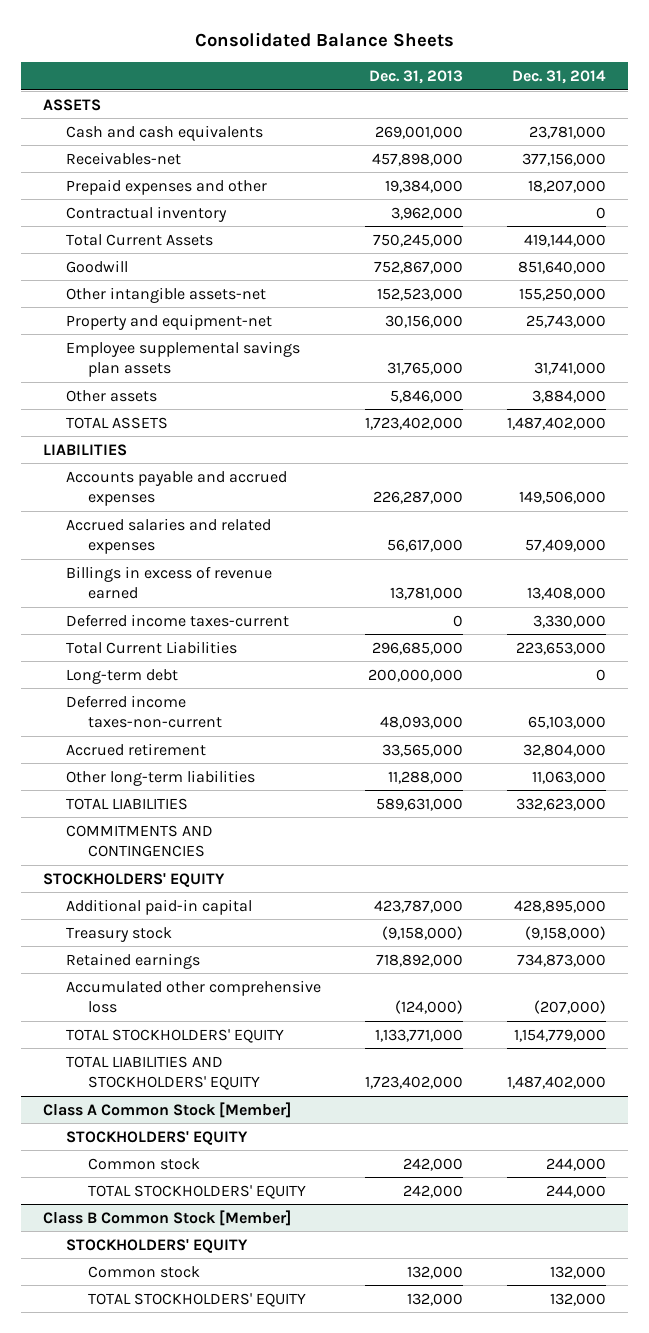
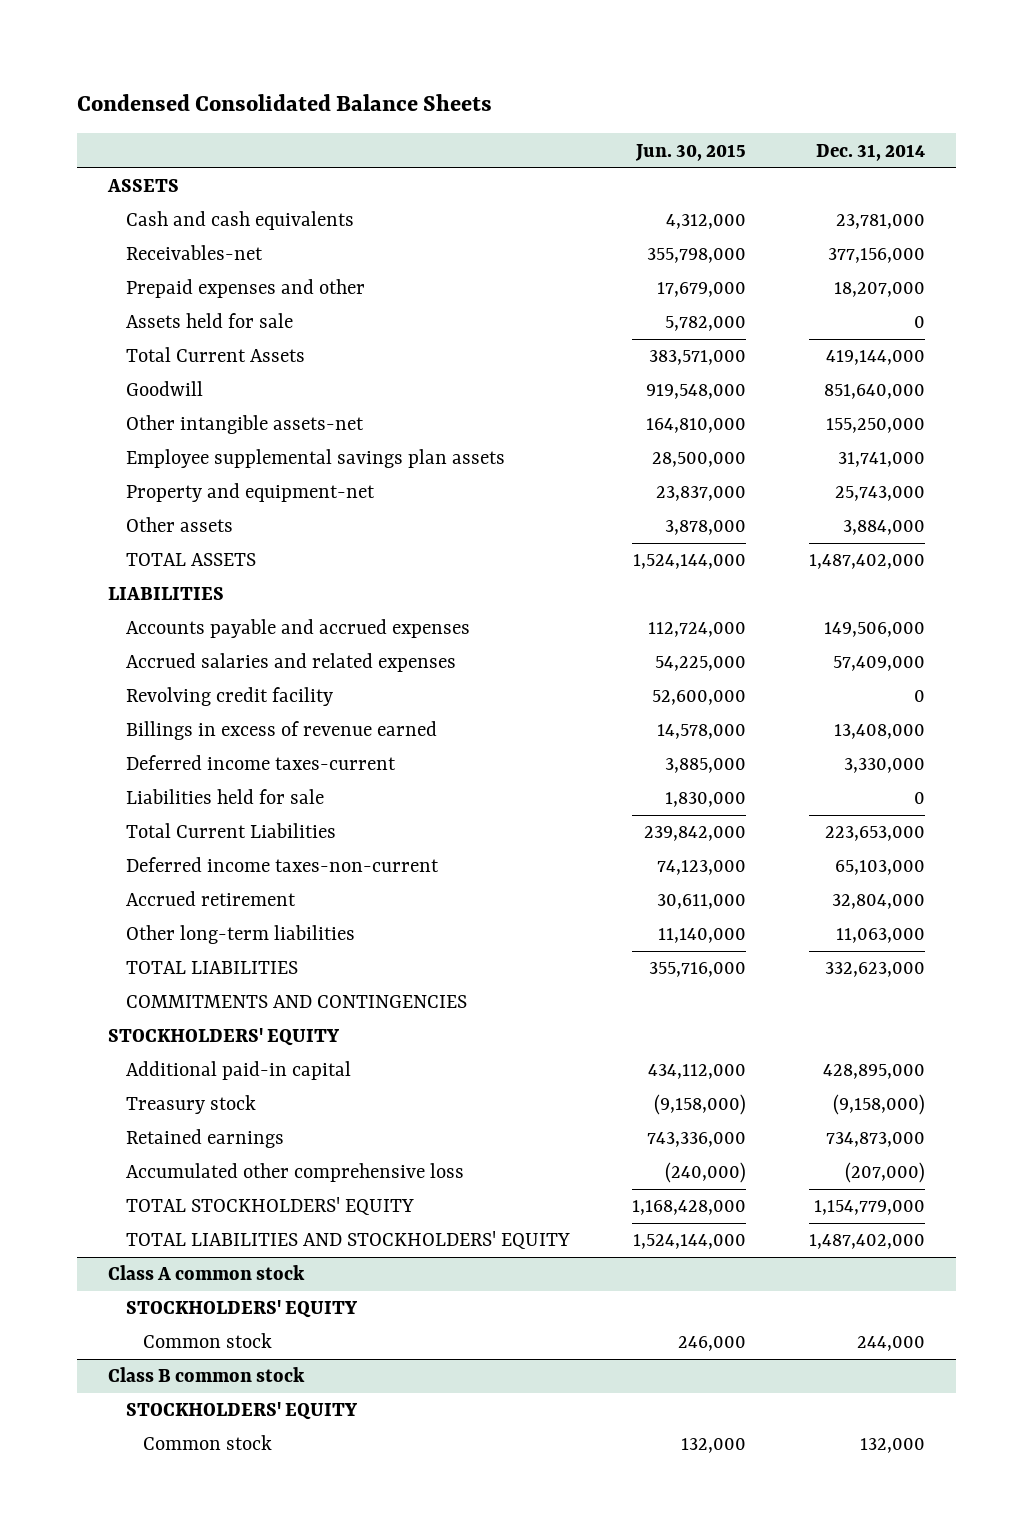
[194,32,454,48] Consolidated Balance Sheets -> [76,94,492,112] Condensed Consolidated Balance Sheets
[368,69,463,84] Dec. 31, 2013 -> none
none -> [635,143,747,161] Jun. 30, 2015
[65,205,227,222] Contractual inventory -> none
none -> [125,313,293,329] Assets held for sale
[65,313,272,330] Property and equipment-net -> [125,483,375,503] Property and equipment-net
none -> [125,687,333,707] Revolving credit facility
none -> [125,789,324,805] Liabilities held for sale
[65,668,178,684] Long-term debt -> none
[43,1101,292,1118] Class A Common Stock [Member] -> [108,1265,306,1281] Class A common stock
[87,1184,306,1199] TOTAL STOCKHOLDERS' EQUITY -> none
[43,1209,292,1226] Class B Common Stock [Member] -> [108,1367,306,1383] Class B common stock
[87,1292,306,1307] TOTAL STOCKHOLDERS' EQUITY -> none

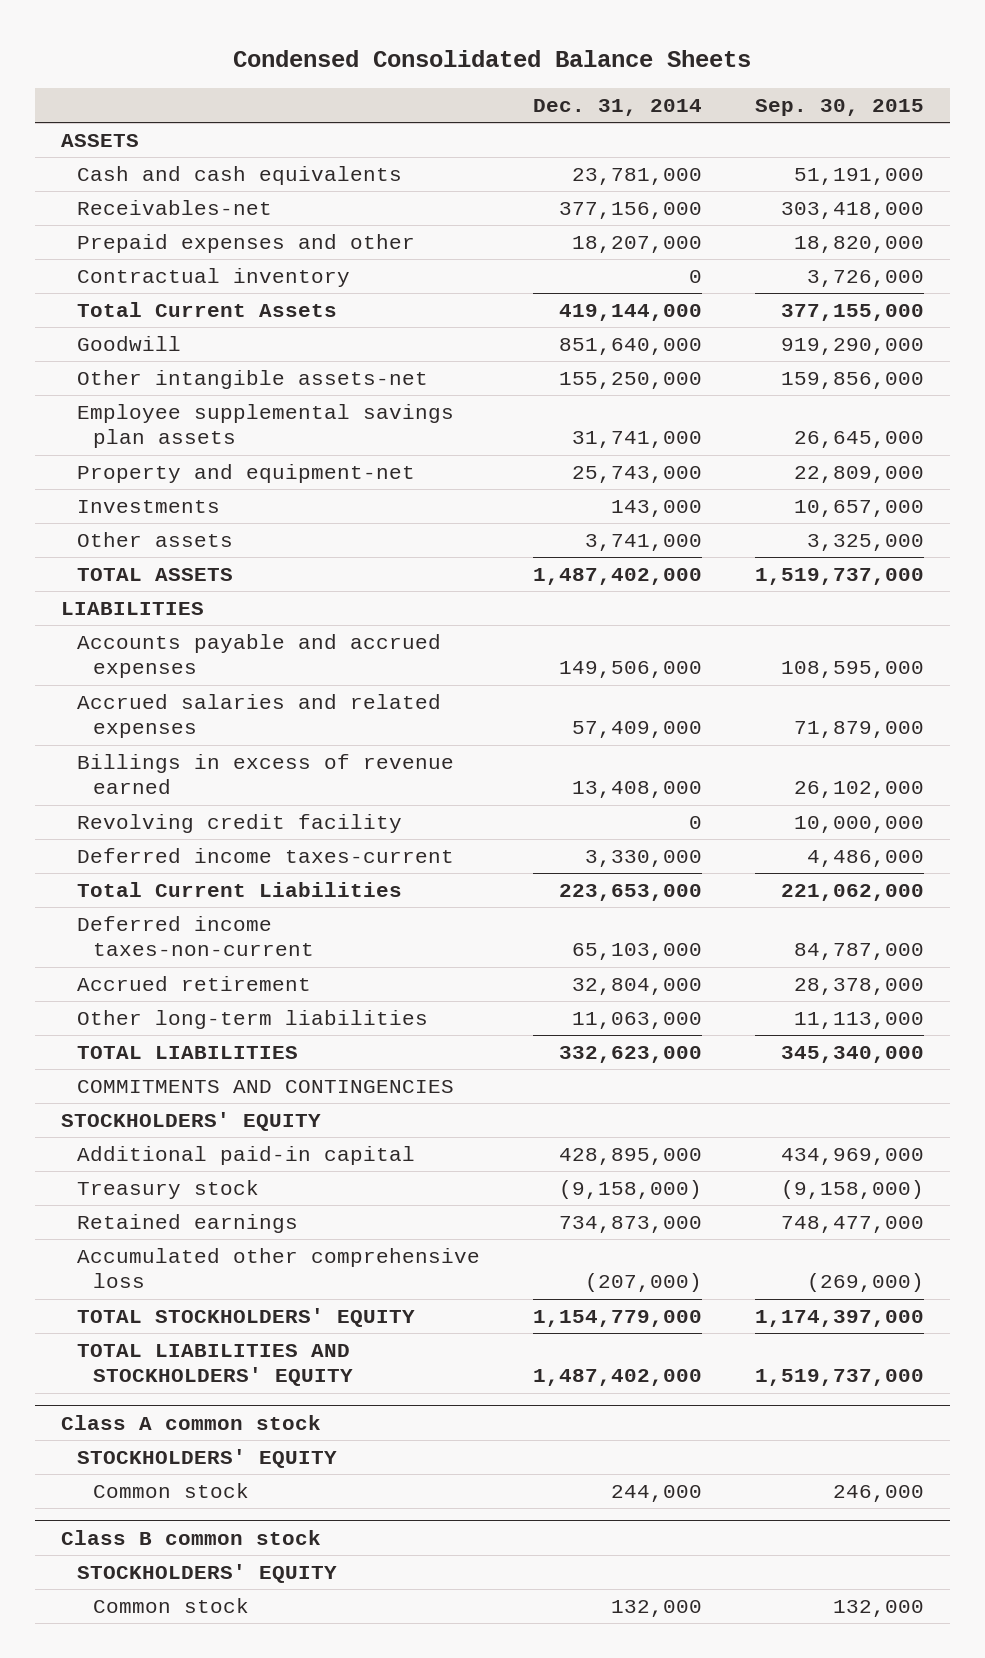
[635,143,747,161] Jun. 30, 2015 -> none
none -> [754,99,924,117] Sep. 30, 2015
[125,313,293,329] Assets held for sale -> none
none -> [76,267,350,287] Contractual inventory
none -> [76,499,220,513] Investments
[842,520,925,536] 3,884,000 -> [584,533,702,551] 3,741,000
[125,687,333,707] Revolving credit facility -> [76,813,402,833] Revolving credit facility
[125,789,324,805] Liabilities held for sale -> none

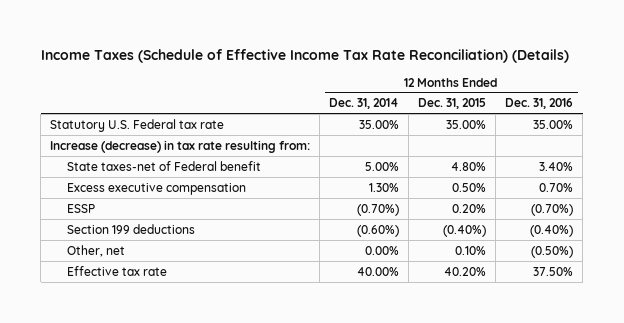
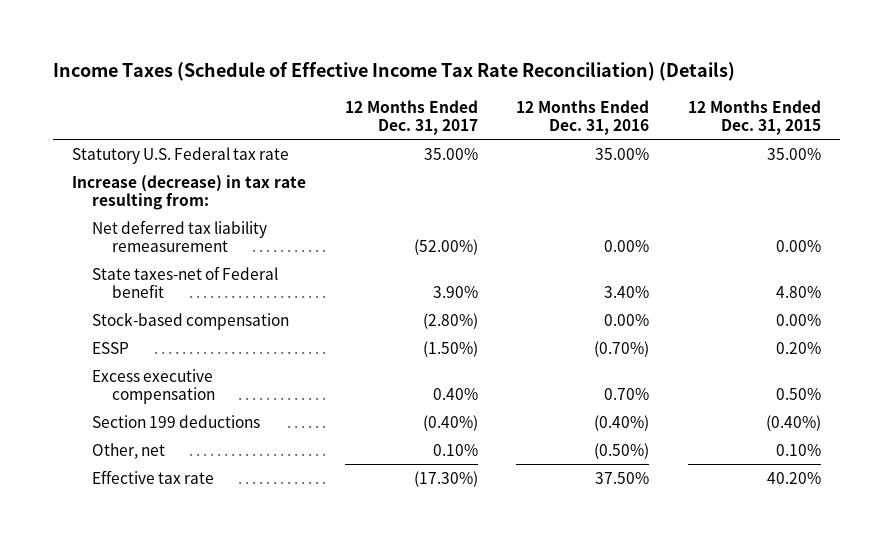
[329,98,400,110] Dec. 31, 2014 -> none
none -> [344,99,478,135] 12 Months Ended Dec. 31, 2017
none -> [92,219,268,252] Net deferred tax liability remeasurement
none -> [92,312,290,330] Stock-based compensation
[66,182,246,195] Excess executive compensation -> [92,368,215,404] Excess executive compensation

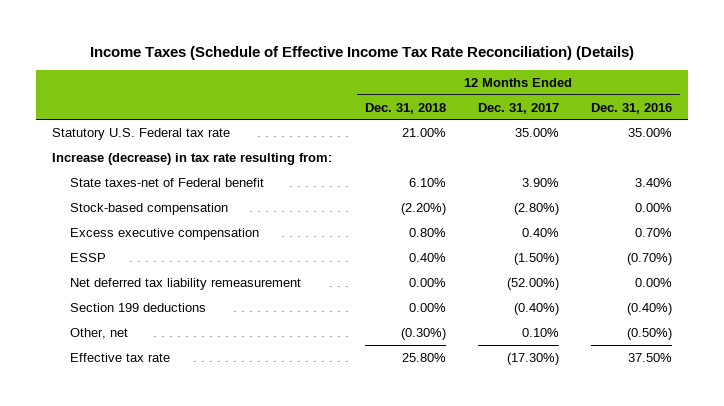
[687,99,821,135] 12 Months Ended Dec. 31, 2015 -> none
none -> [364,102,446,114] Dec. 31, 2018
[92,341,130,354] ESSP -> [69,252,106,262] ESSP
[92,219,268,252] Net deferred tax liability remeasurement -> [69,277,301,290] Net deferred tax liability remeasurement

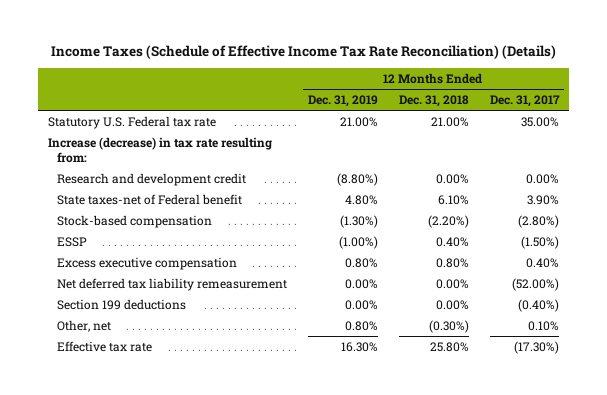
[590,102,672,114] Dec. 31, 2016 -> none
none -> [307,94,378,107] Dec. 31, 2019
none -> [56,172,246,186] Research and development credit
[69,227,259,240] Excess executive compensation -> [56,256,237,270] Excess executive compensation

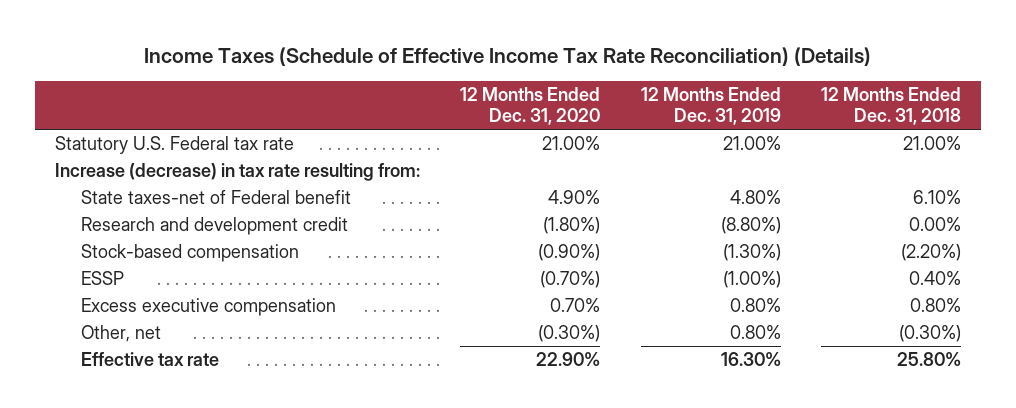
[489,94,560,107] Dec. 31, 2017 -> none
none -> [460,87,601,126] 12 Months Ended Dec. 31, 2020
[56,172,246,186] Research and development credit -> [81,217,349,236] Research and development credit
[56,277,287,291] Net deferred tax liability remeasurement -> none
[56,298,186,310] Section 199 deductions -> none

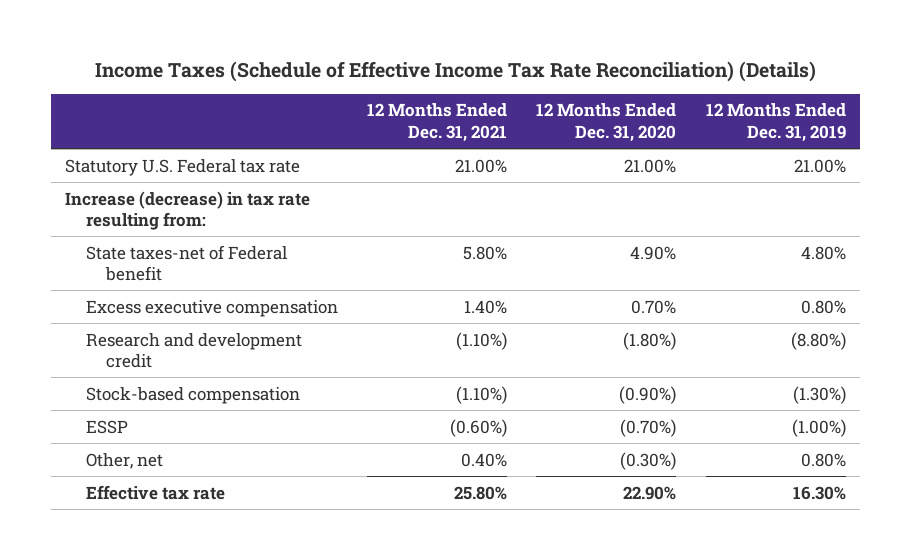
[820,87,961,126] 12 Months Ended Dec. 31, 2018 -> none
none -> [367,103,508,142] 12 Months Ended Dec. 31, 2021
[81,298,337,317] Excess executive compensation -> [85,299,338,317] Excess executive compensation

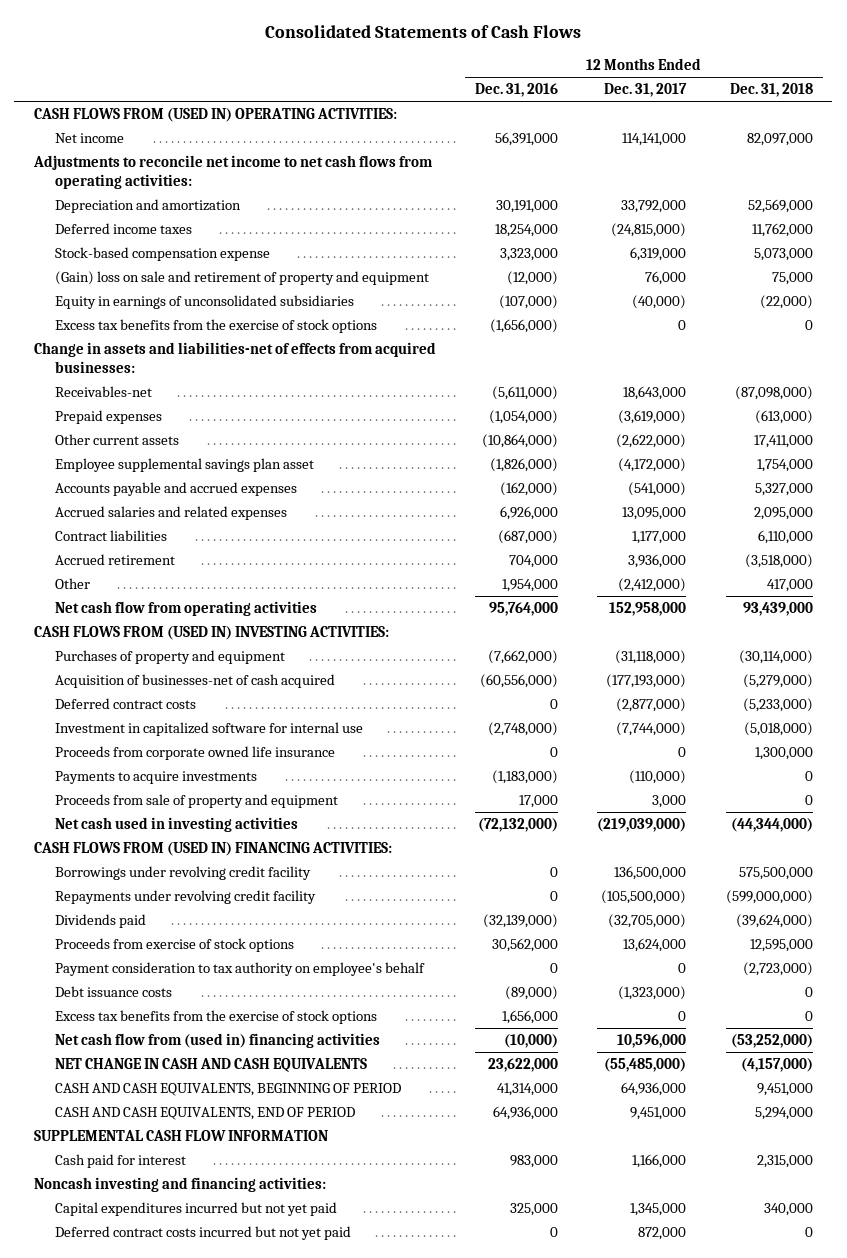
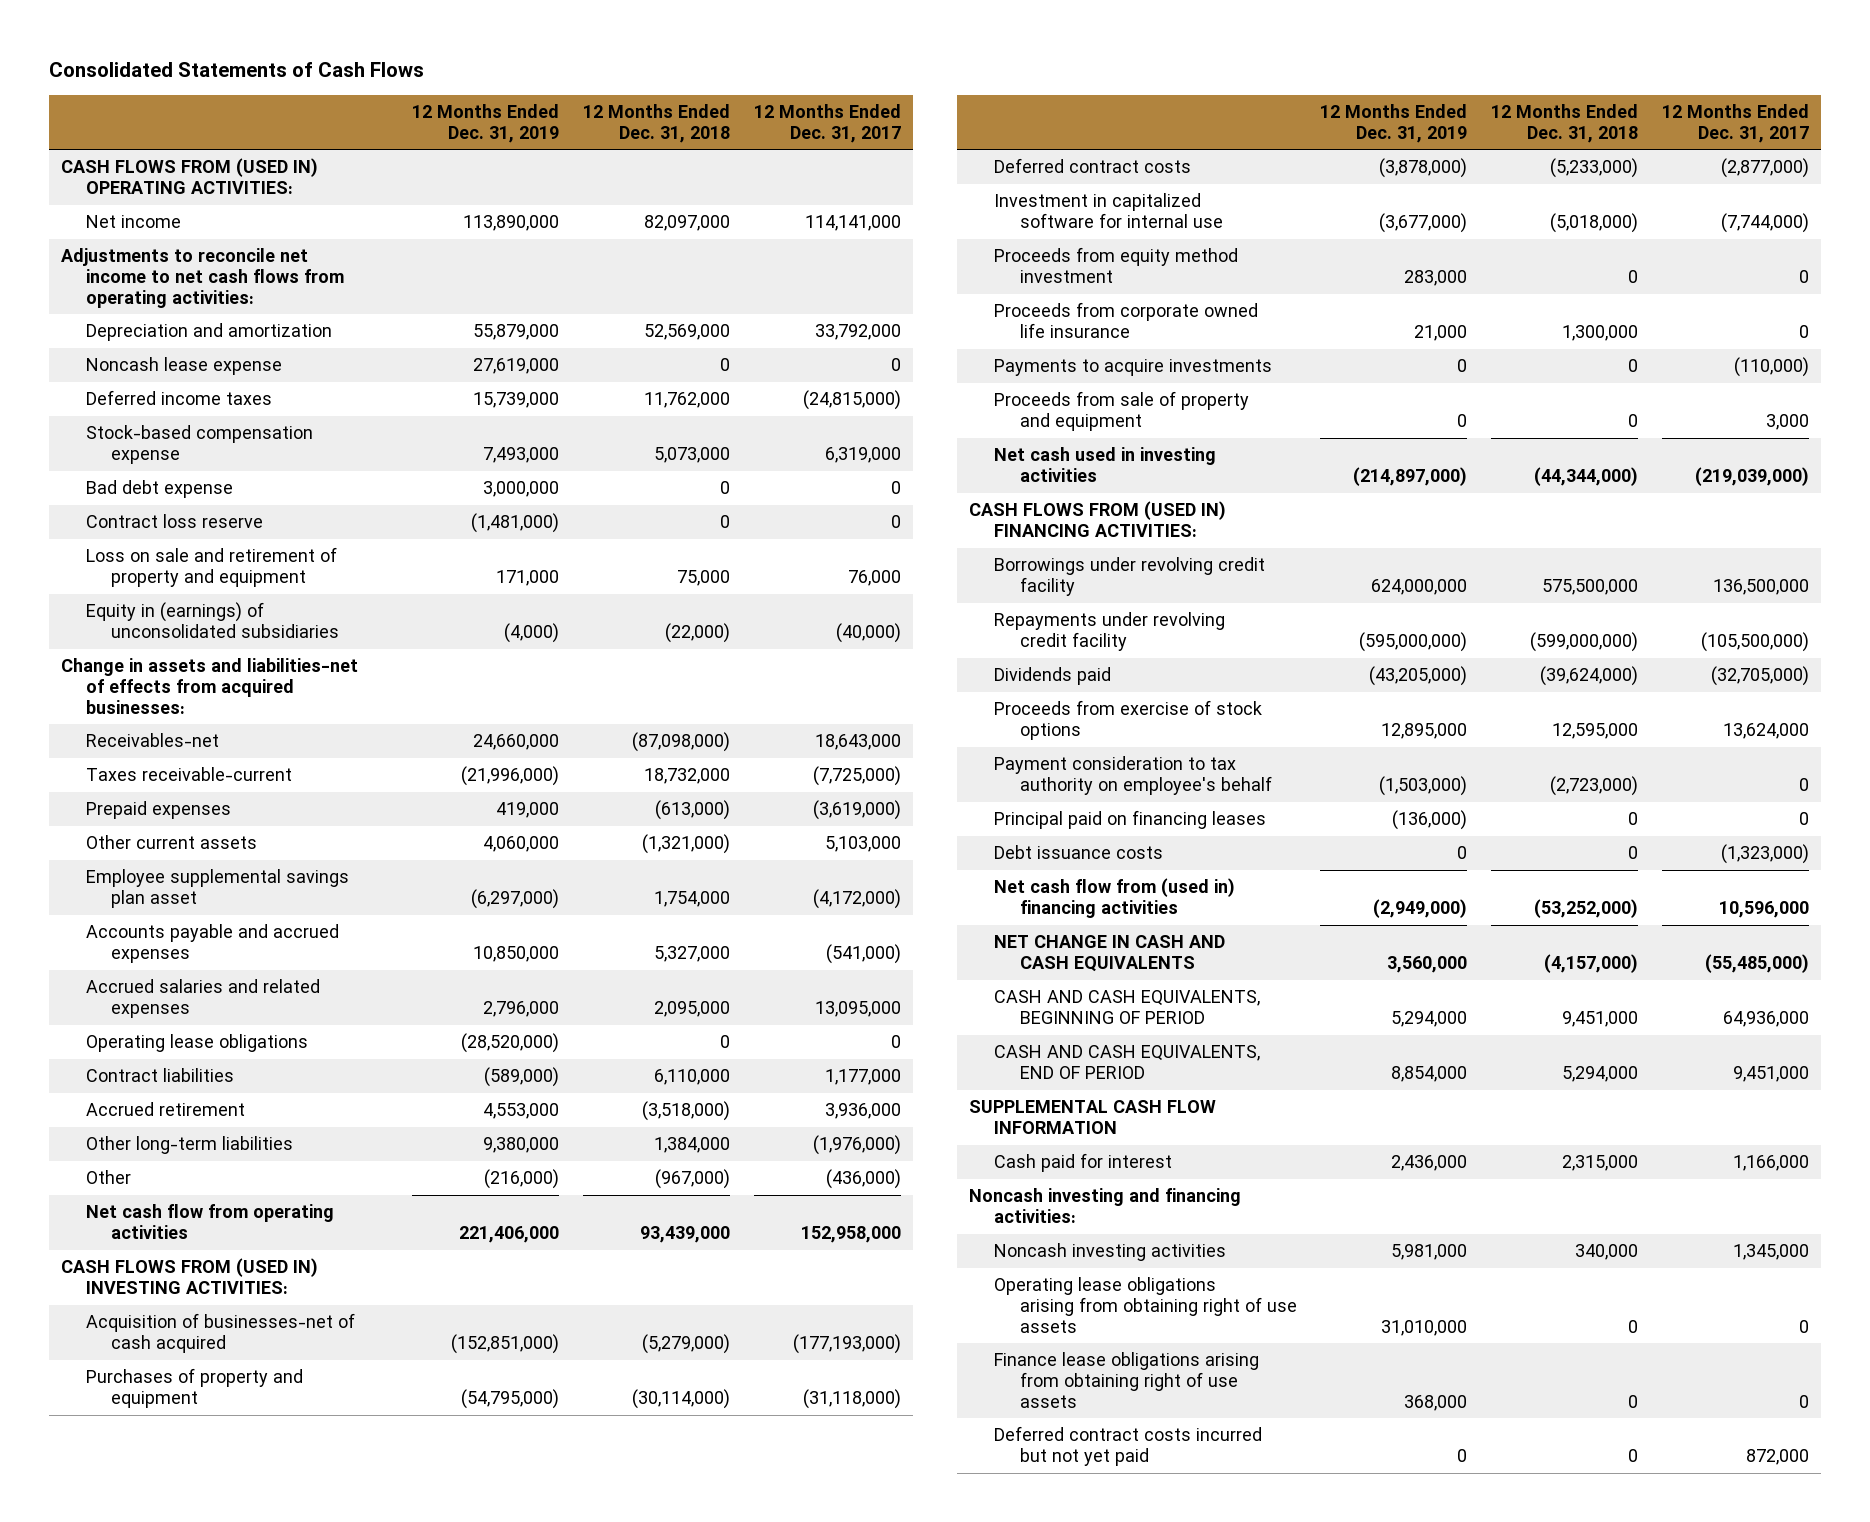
[475,83,559,98] Dec. 31, 2016 -> none
none -> [412,104,560,143] 12 Months Ended Dec. 31, 2019
none -> [86,357,283,376] Noncash lease expense
[55,319,378,334] Excess tax benefits from the exercise of stock options -> none
none -> [86,480,234,499] Bad debt expense
none -> [86,514,264,529] Contract loss reserve
[55,271,430,286] (Gain) loss on sale and retirement of property and equipment -> [86,547,338,588] Loss on sale and retirement of property and equipment
[55,295,355,310] Equity in earnings of unconsolidated subsidiaries -> [86,602,340,639] Equity in (earnings) of unconsolidated subsidiaries
none -> [86,767,293,782] Taxes receivable-current
[616,434,687,449] (2,622,000) -> [824,836,901,853] 5,103,000
[753,435,813,449] 17,411,000 -> [642,834,731,855] (1,321,000)
none -> [86,1034,309,1053] Operating lease obligations
none -> [86,1136,294,1155] Other long-term liabilities
[618,578,687,593] (2,412,000) -> [825,1169,901,1190] (436,000)
[766,579,813,593] 417,000 -> [655,1169,731,1190] (967,000)
[55,650,286,665] Purchases of property and equipment -> [86,1368,304,1409] Purchases of property and equipment
none -> [994,247,1239,284] Proceeds from equity method investment
none -> [994,810,1267,830] Principal paid on financing leases
[55,1010,378,1025] Excess tax benefits from the exercise of stock options -> none
[55,1202,338,1217] Capital expenditures incurred but not yet paid -> [994,1243,1227,1262] Noncash investing activities
none -> [994,1277,1297,1333] Operating lease obligations arising from obtaining right of use assets
none -> [994,1352,1260,1408] Finance lease obligations arising from obtaining right of use assets

